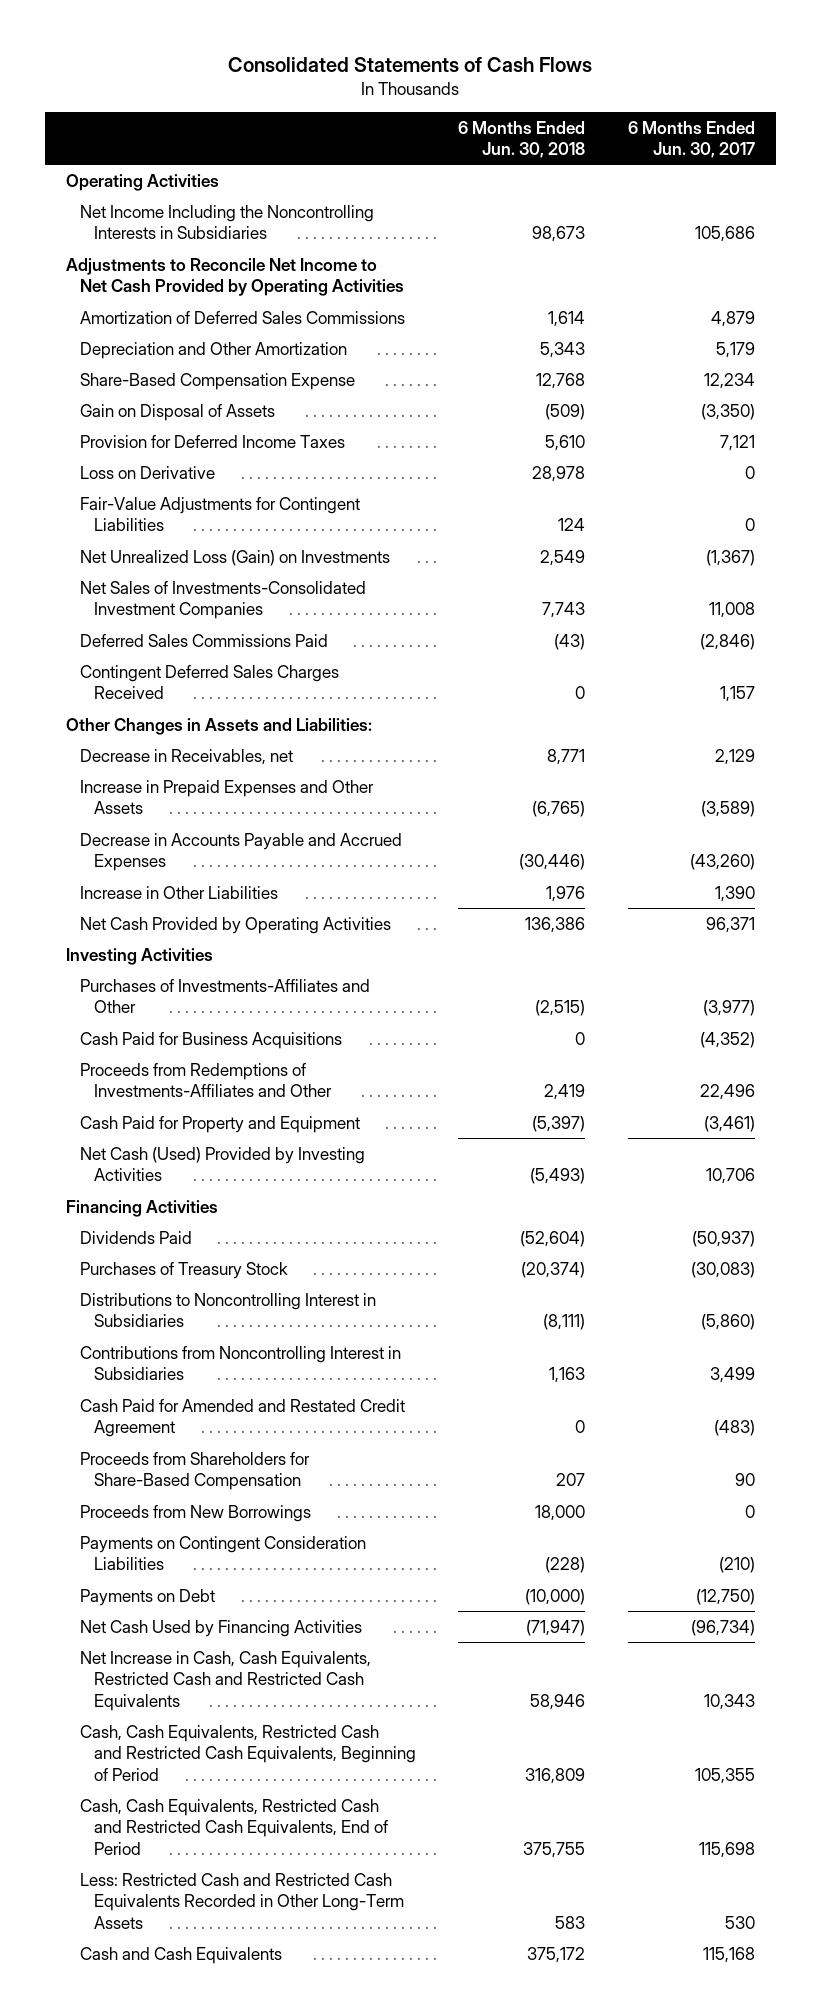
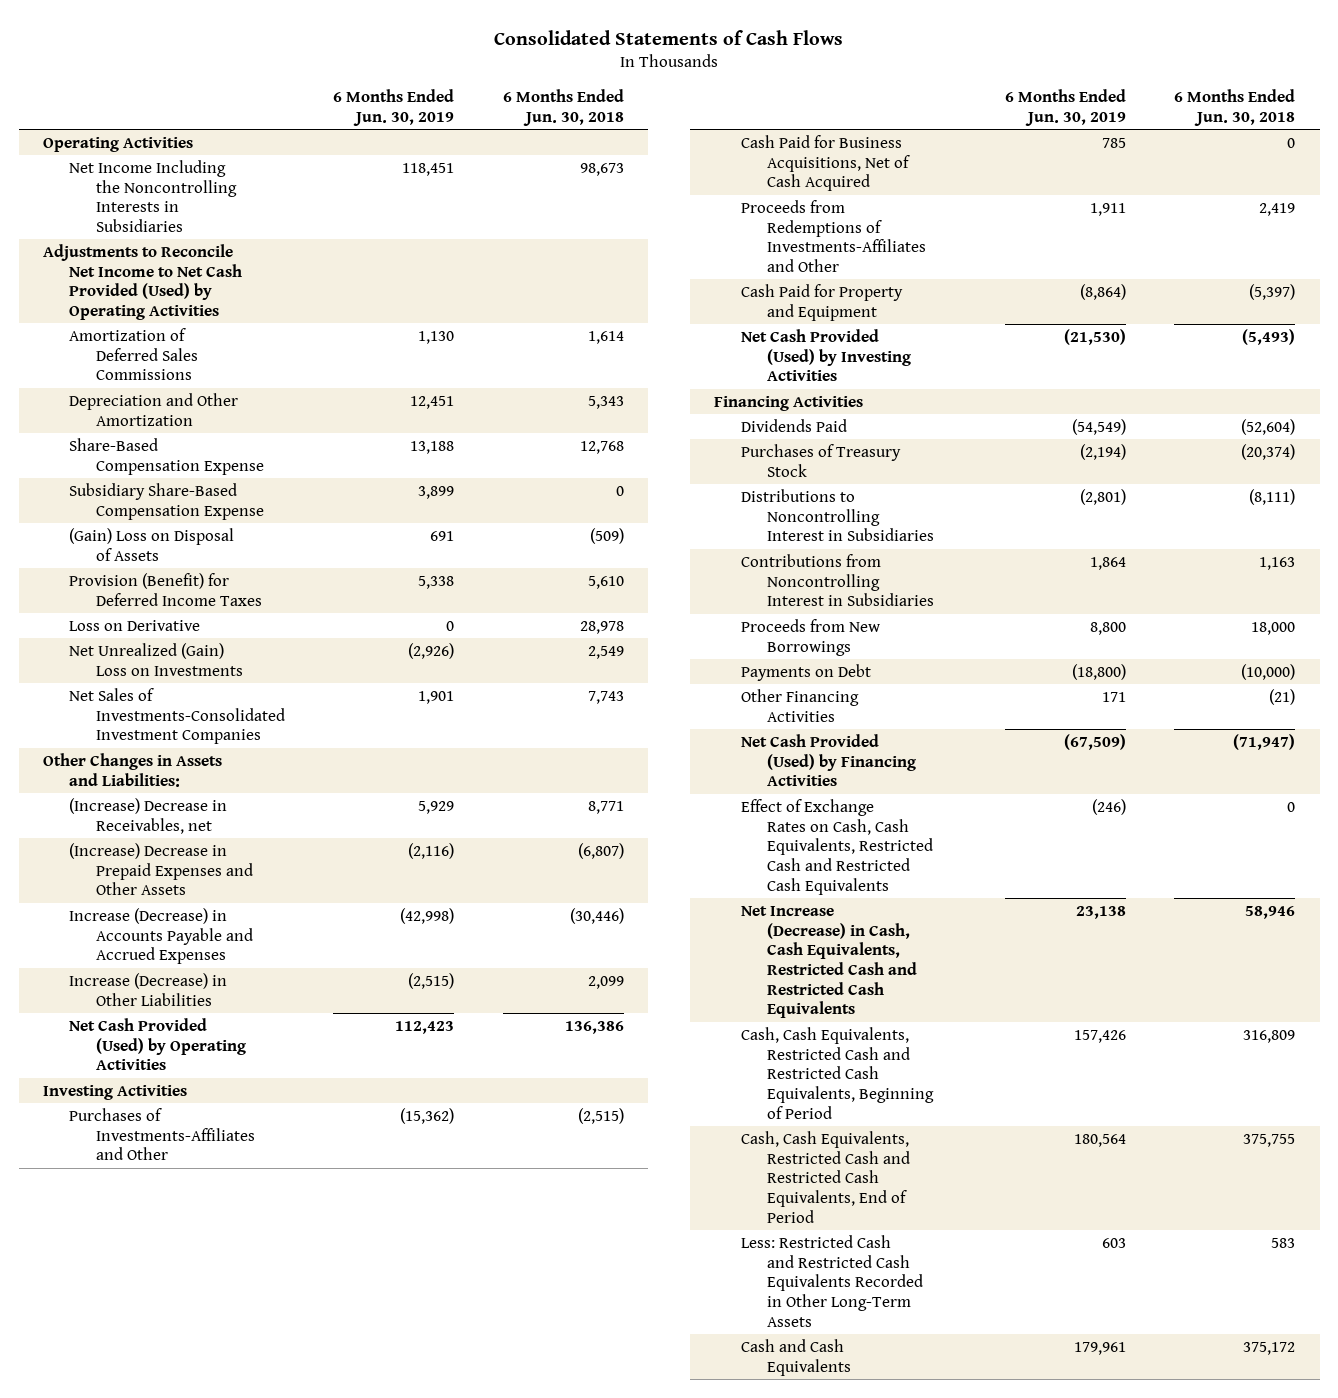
[627,120,755,159] 6 Months Ended Jun. 30, 2017 -> none
none -> [333,89,455,126] 6 Months Ended Jun. 30, 2019
[66,257,405,297] Adjustments to Reconcile Net Income to Net Cash Provided by Operating Activities -> [43,243,243,320] Adjustments to Reconcile Net Income to Net Cash Provided (Used) by Operating Activities
none -> [69,482,264,520] Subsidiary Share-Based Compensation Expense
[80,403,276,421] Gain on Disposal of Assets -> [69,527,235,561] (Gain) Loss on Disposal of Assets
[80,434,346,448] Provision for Deferred Income Taxes -> [69,572,262,606] Provision (Benefit) for Deferred Income Taxes
[80,496,361,532] Fair-Value Adjustments for Contingent Liabilities -> none
[80,549,391,566] Net Unrealized Loss (Gain) on Investments -> [69,642,243,676] Net Unrealized (Gain) Loss on Investments
[80,633,329,647] Deferred Sales Commissions Paid -> none
[80,664,340,700] Contingent Deferred Sales Charges Received -> none
[80,748,294,765] Decrease in Receivables, net -> [69,797,228,834] (Increase) Decrease in Receivables, net
[80,779,375,815] Increase in Prepaid Expenses and Other Assets -> [69,842,253,896] (Increase) Decrease in Prepaid Expenses and Other Assets
[532,801,586,818] (6,765) -> [577,842,624,859] (6,807)
[80,832,403,872] Decrease in Accounts Payable and Accrued Expenses -> [69,907,253,965] Increase (Decrease) in Accounts Payable and Accrued Expenses
[80,885,279,899] Increase in Other Liabilities -> [69,972,228,1006] Increase (Decrease) in Other Liabilities
[546,885,586,902] 1,976 -> [587,975,624,989] 2,099
[80,916,392,934] Net Cash Provided by Operating Activities -> [69,1017,246,1071] Net Cash Provided (Used) by Operating Activities
[80,1031,343,1049] Cash Paid for Business Acquisitions -> [740,134,911,192] Cash Paid for Business Acquisitions, Net of Cash Acquired
[80,1146,366,1182] Net Cash (Used) Provided by Investing Activities -> [740,328,912,382] Net Cash Provided (Used) by Investing Activities
[80,1398,406,1438] Cash Paid for Amended and Restated Credit Agreement -> none
[80,1451,311,1491] Proceeds from Shareholders for Share-Based Compensation -> none
[80,1535,367,1571] Payments on Contingent Consideration Liabilities -> none
none -> [740,688,859,722] Other Financing Activities
[80,1619,363,1637] Net Cash Used by Financing Activities -> [740,733,917,787] Net Cash Provided (Used) by Financing Activities
none -> [740,798,934,895] Effect of Exchange Rates on Cash, Cash Equivalents, Restricted Cash and Restricted Cash Equivalents
[80,1650,372,1711] Net Increase in Cash, Cash Equivalents, Restricted Cash and Restricted Cash Equivalents -> [740,905,918,1019] Net Increase (Decrease) in Cash, Cash Equivalents, Restricted Cash and Restricted Cash Equivalents

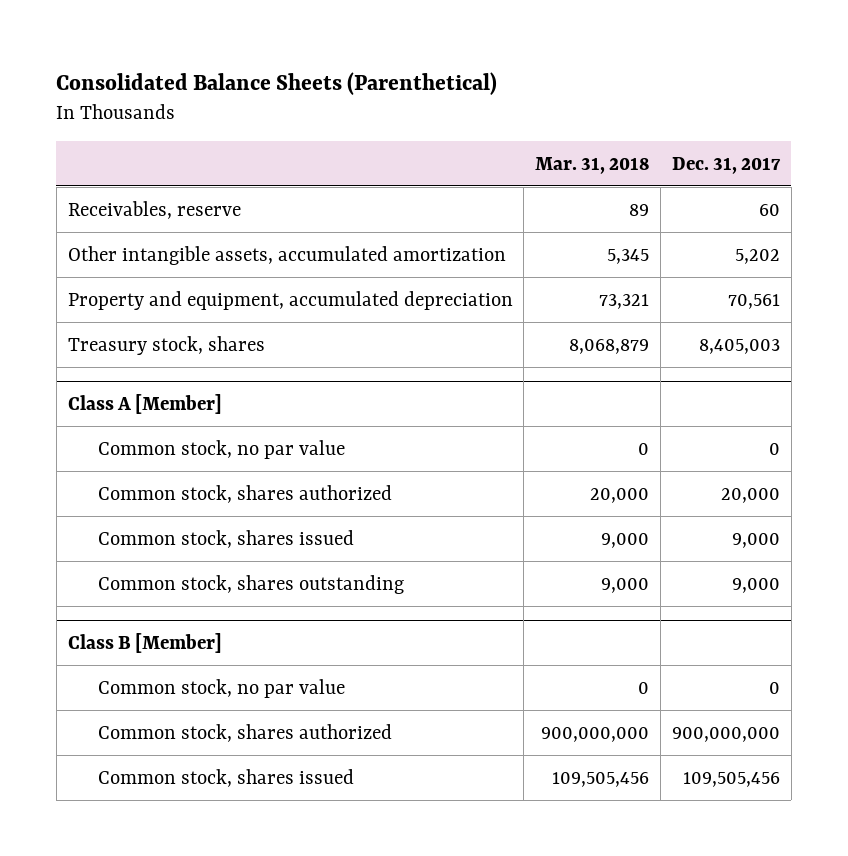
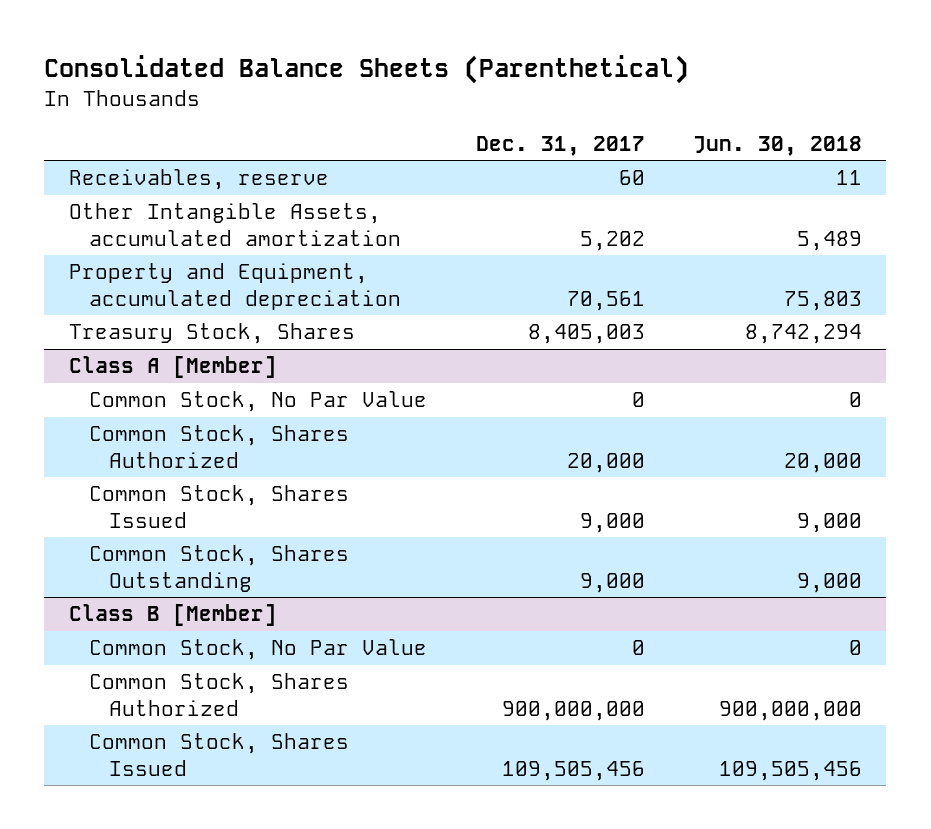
[535,156,650,174] Mar. 31, 2018 -> none
none -> [693,136,863,157] Jun. 30, 2018
[67,245,506,265] Other intangible assets, accumulated amortization -> [68,203,401,246] Other Intangible Assets, accumulated amortization
[67,290,513,310] Property and equipment, accumulated depreciation -> [68,263,401,310] Property and Equipment, accumulated depreciation
[67,335,265,355] Treasury stock, shares -> [68,323,355,345] Treasury Stock, Shares
[97,439,345,459] Common stock, no par value -> [88,391,427,413] Common Stock, No Par Value
[97,484,392,503] Common stock, shares authorized -> [88,425,349,468] Common Stock, Shares Authorized
[97,529,354,548] Common stock, shares issued -> [88,485,349,528] Common Stock, Shares Issued
[97,574,404,594] Common stock, shares outstanding -> [88,545,349,592] Common Stock, Shares Outstanding
[97,678,345,698] Common stock, no par value -> [88,639,427,661] Common Stock, No Par Value
[97,723,392,742] Common stock, shares authorized -> [88,673,349,716] Common Stock, Shares Authorized
[97,768,354,787] Common stock, shares issued -> [88,733,349,776] Common Stock, Shares Issued

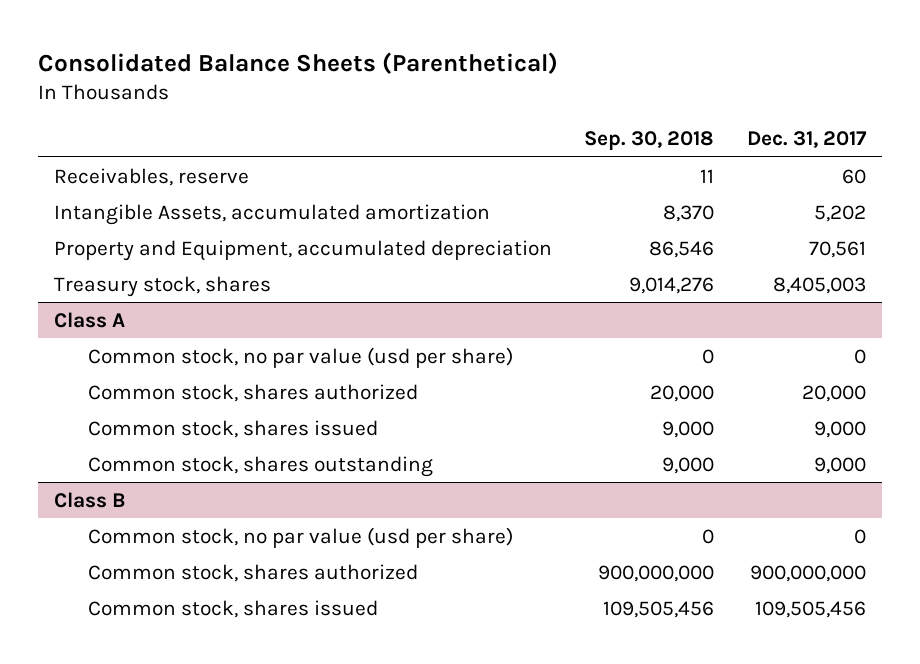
[693,136,863,157] Jun. 30, 2018 -> none
none -> [584,131,715,151] Sep. 30, 2018
[68,203,401,246] Other Intangible Assets, accumulated amortization -> [54,203,491,225] Intangible Assets, accumulated amortization
[68,323,355,345] Treasury Stock, Shares -> [54,275,272,297] Treasury stock, shares
[68,356,277,379] Class A [Member] -> [54,311,126,328] Class A
[88,391,427,413] Common Stock, No Par Value -> [87,346,513,368] Common stock, no par value (usd per share)
[88,425,349,468] Common Stock, Shares Authorized -> [87,383,418,402] Common stock, shares authorized
[88,485,349,528] Common Stock, Shares Issued -> [87,419,378,438] Common stock, shares issued
[88,545,349,592] Common Stock, Shares Outstanding -> [87,455,433,477] Common stock, shares outstanding
[68,604,277,627] Class B [Member] -> [54,491,127,508] Class B
[88,639,427,661] Common Stock, No Par Value -> [87,526,513,548] Common stock, no par value (usd per share)
[88,673,349,716] Common Stock, Shares Authorized -> [87,563,418,582] Common stock, shares authorized
[88,733,349,776] Common Stock, Shares Issued -> [87,599,378,618] Common stock, shares issued

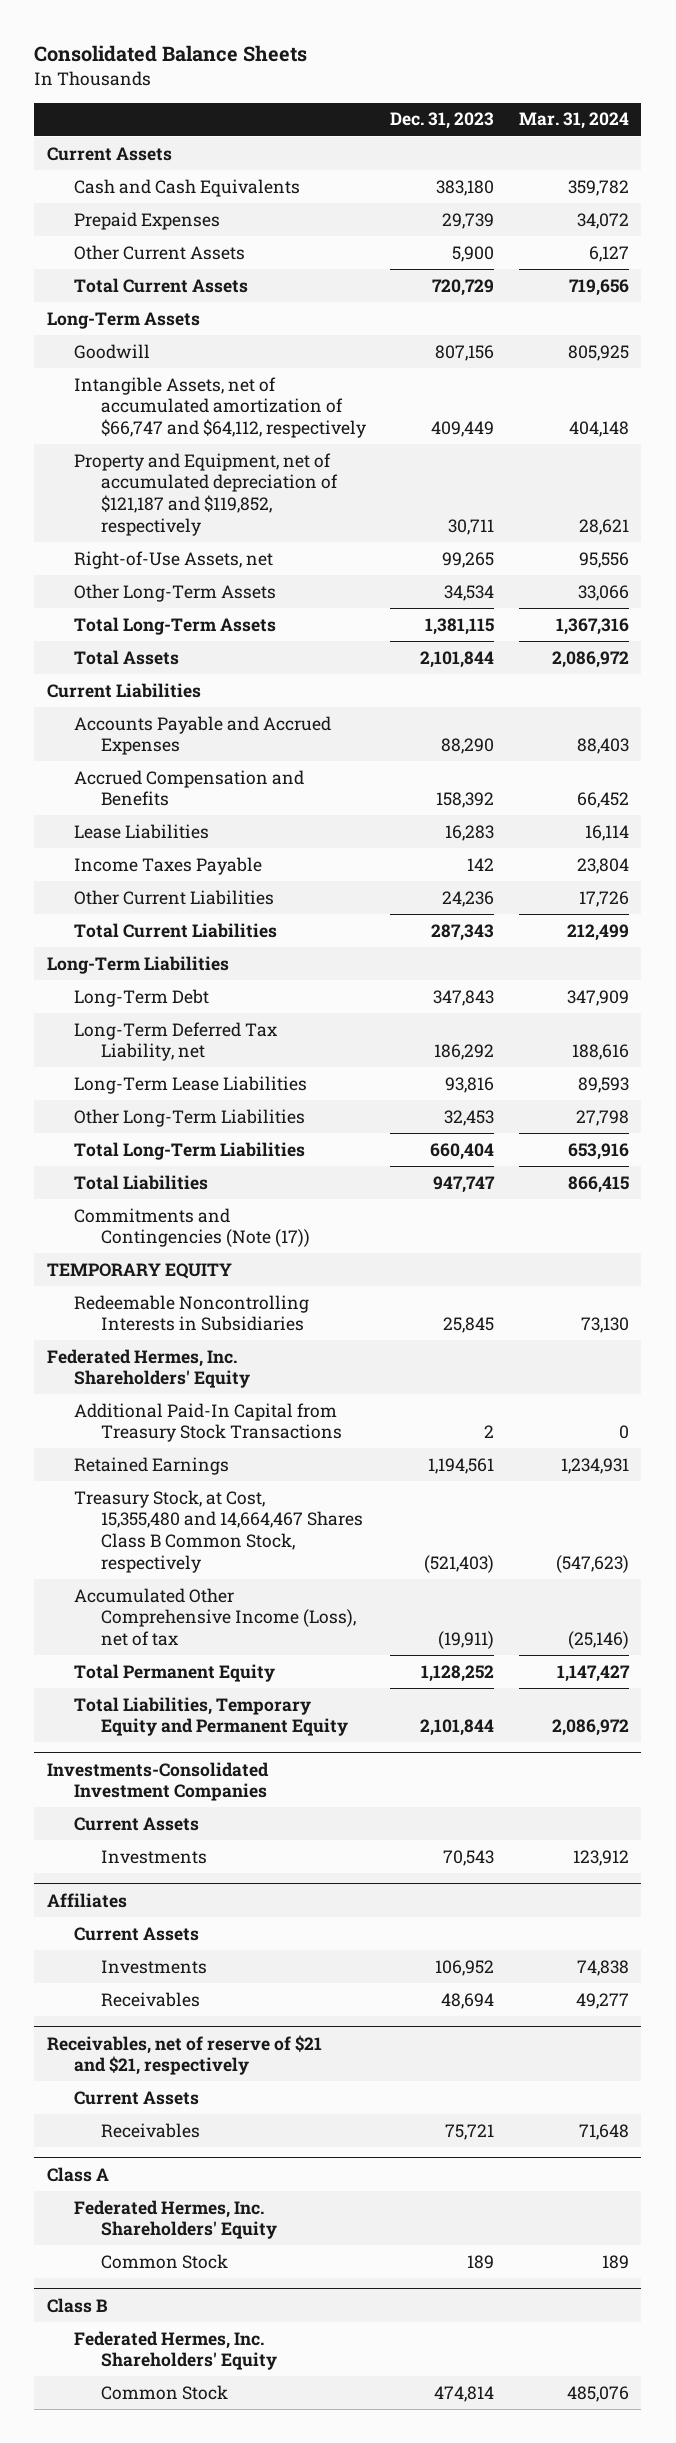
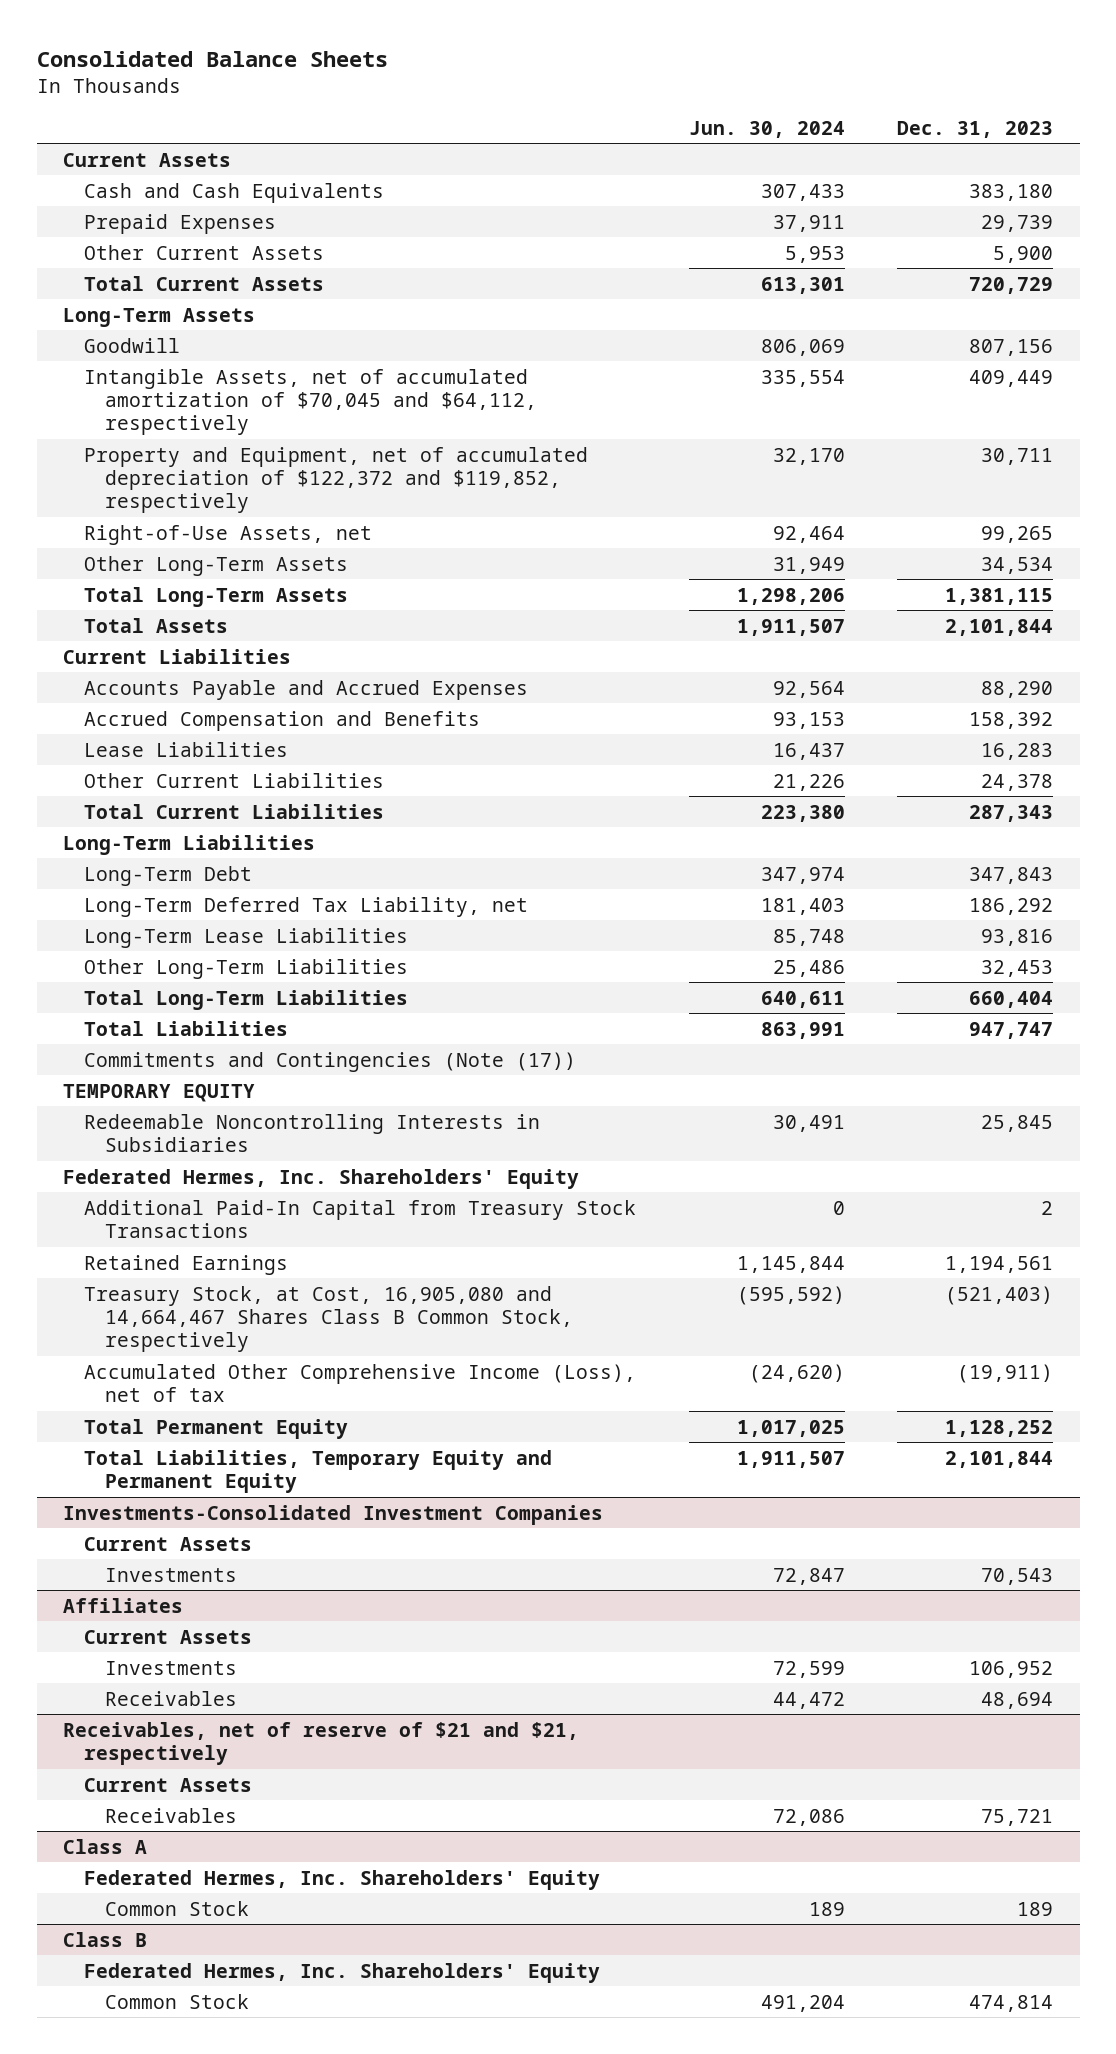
[519,112,630,130] Mar. 31, 2024 -> none
none -> [688,120,845,138] Jun. 30, 2024
[73,376,366,439] Intangible Assets, net of accumulated amortization of $66,747 and $64,112, respectively -> [83,368,537,436] Intangible Assets, net of accumulated amortization of $70,045 and $64,112, respectively
[73,452,338,536] Property and Equipment, net of accumulated depreciation of $121,187 and $119,852, respectively -> [83,446,588,514] Property and Equipment, net of accumulated depreciation of $122,372 and $119,852, respectively
[73,856,262,875] Income Taxes Payable -> none
[442,890,495,907] 24,236 -> [981,773,1054,791] 24,378
[73,1489,363,1573] Treasury Stock, at Cost, 15,355,480 and 14,664,467 Shares Class B Common Stock, respectively -> [83,1285,573,1353] Treasury Stock, at Cost, 16,905,080 and 14,664,467 Shares Class B Common Stock, respectively

